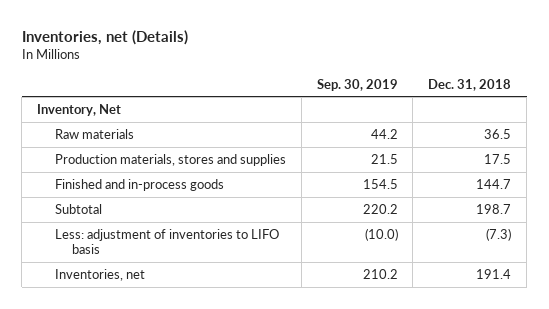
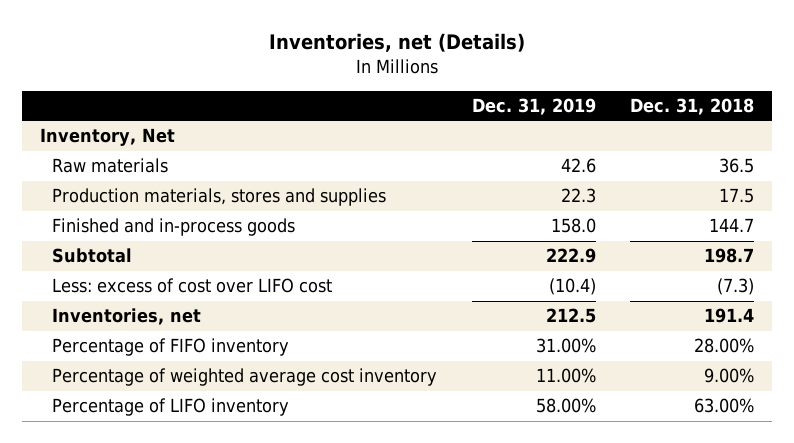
[316,78,398,91] Sep. 30, 2019 -> none
none -> [471,97,596,115] Dec. 31, 2019
[54,228,279,255] Less: adjustment of inventories to LIFO basis -> [52,278,333,294] Less: excess of cost over LIFO cost
none -> [52,338,290,357] Percentage of FIFO inventory
none -> [52,368,438,387] Percentage of weighted average cost inventory
none -> [52,398,290,417] Percentage of LIFO inventory

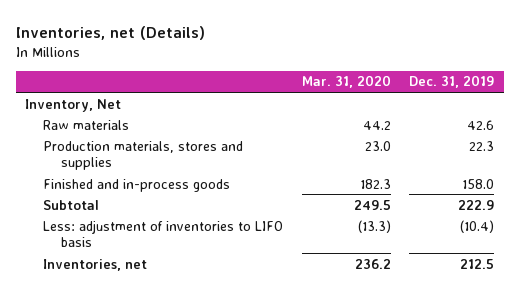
[630,97,755,115] Dec. 31, 2018 -> none
none -> [301,75,391,89] Mar. 31, 2020
[52,278,333,294] Less: excess of cost over LIFO cost -> [43,219,284,248] Less: adjustment of inventories to LIFO basis
[52,338,290,357] Percentage of FIFO inventory -> none
[52,368,438,387] Percentage of weighted average cost inventory -> none
[52,398,290,417] Percentage of LIFO inventory -> none

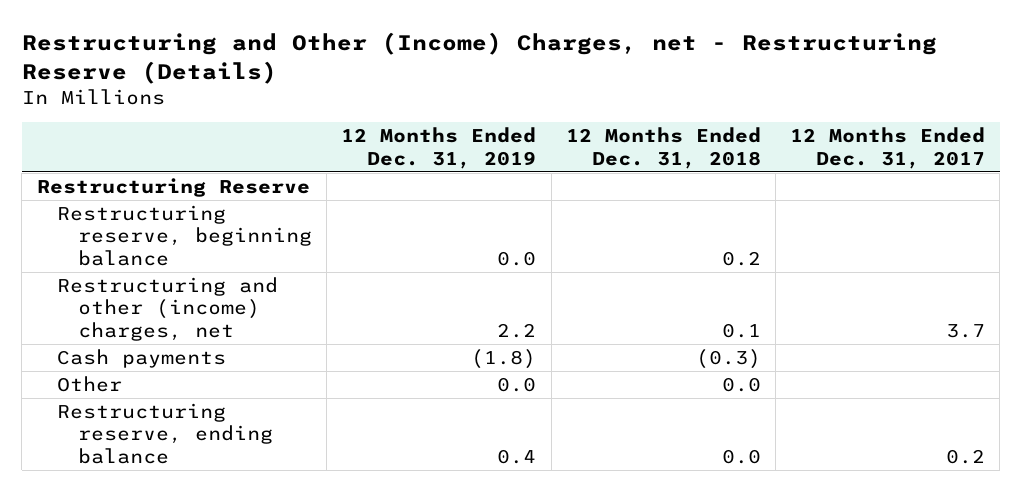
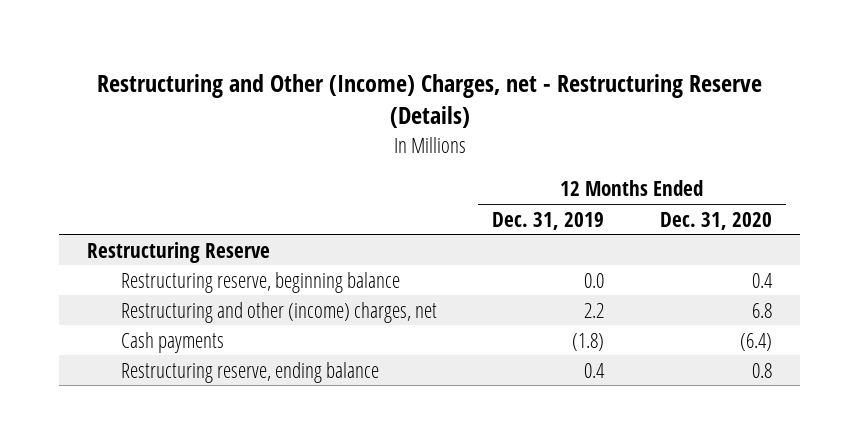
[565,127,761,169] 12 Months Ended Dec. 31, 2018 -> none
[790,127,986,169] 12 Months Ended Dec. 31, 2017 -> none
none -> [660,211,773,230] Dec. 31, 2020
[57,375,123,392] Other -> none

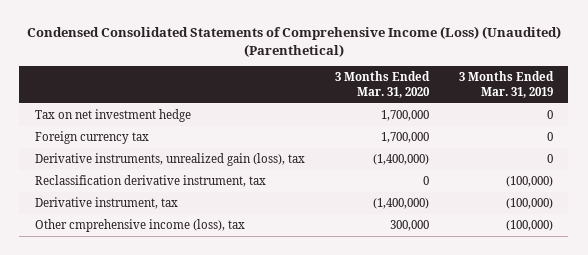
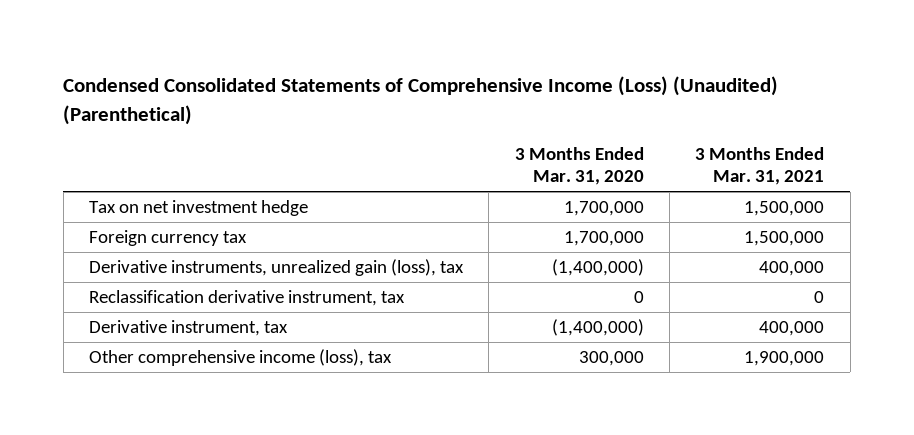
[459,71,555,98] 3 Months Ended Mar. 31, 2019 -> none
none -> [695,147,825,186] 3 Months Ended Mar. 31, 2021
[34,219,245,233] Other cmprehensive income (loss), tax -> [89,349,393,367] Other comprehensive income (loss), tax

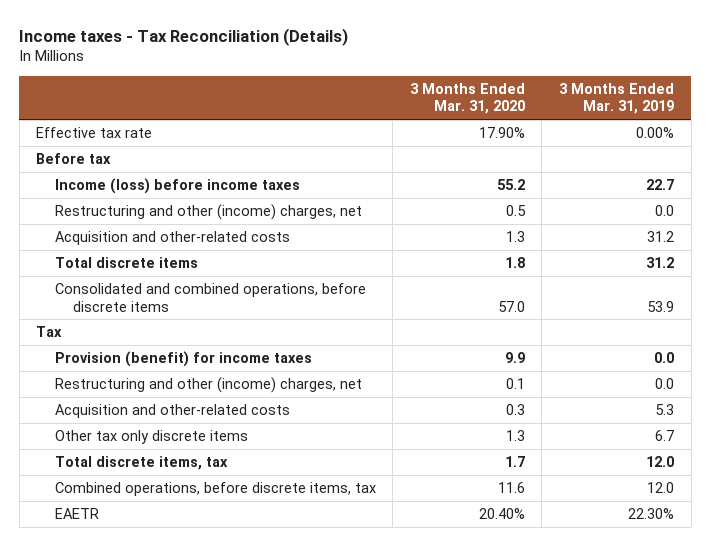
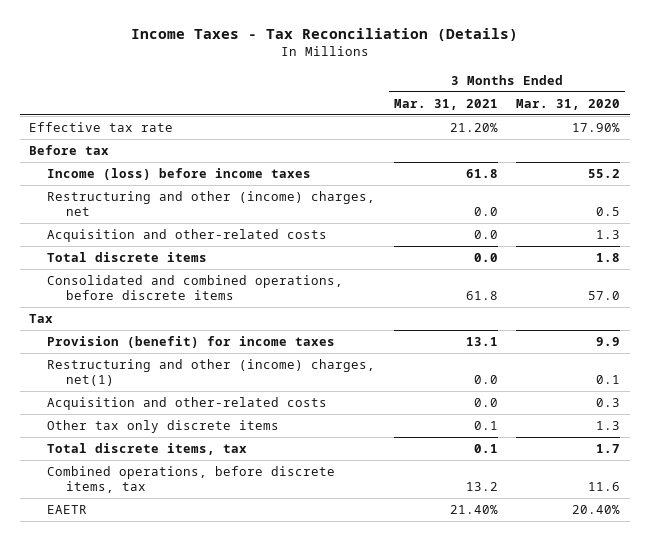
[19,27,349,46] Income taxes - Tax Reconciliation (Details) -> [130,28,518,42] Income Taxes - Tax Reconciliation (Details)
[559,83,675,115] 3 Months Ended Mar. 31, 2019 -> none
none -> [393,98,498,110] Mar. 31, 2021
[54,377,362,394] Restructuring and other (income) charges, net -> [47,359,376,387] Restructuring and other (income) charges, net(1)

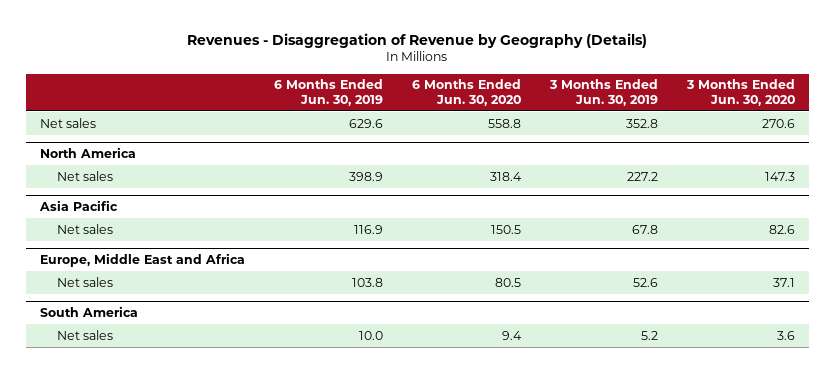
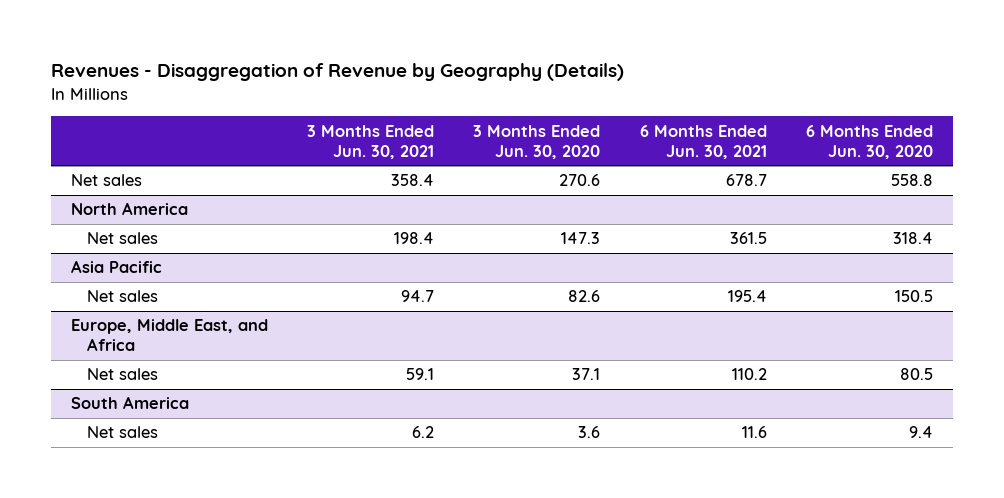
[273,79,383,106] 6 Months Ended Jun. 30, 2019 -> none
[548,79,658,106] 3 Months Ended Jun. 30, 2019 -> none
none -> [307,124,435,159] 3 Months Ended Jun. 30, 2021
none -> [639,124,767,159] 6 Months Ended Jun. 30, 2021
[39,252,245,267] Europe, Middle East and Africa -> [70,319,268,352] Europe, Middle East, and Africa

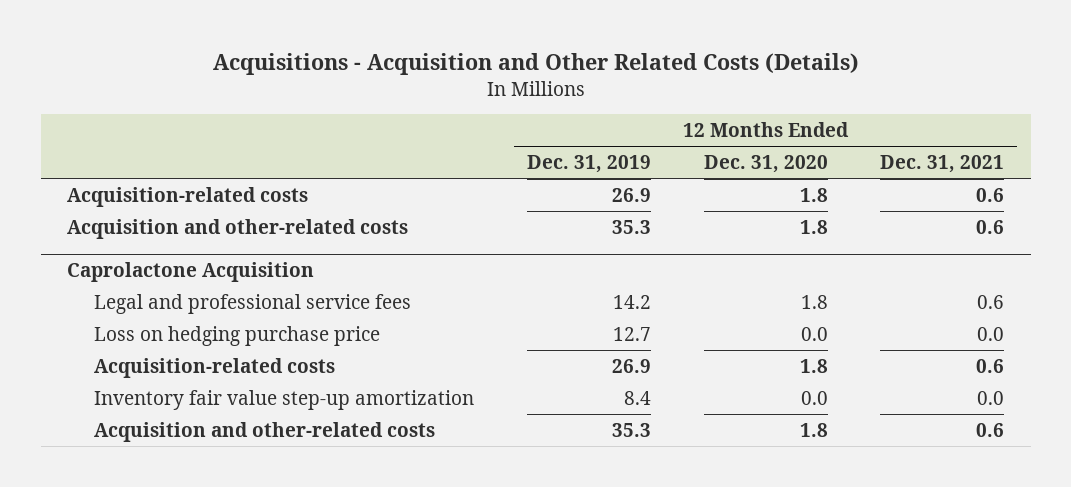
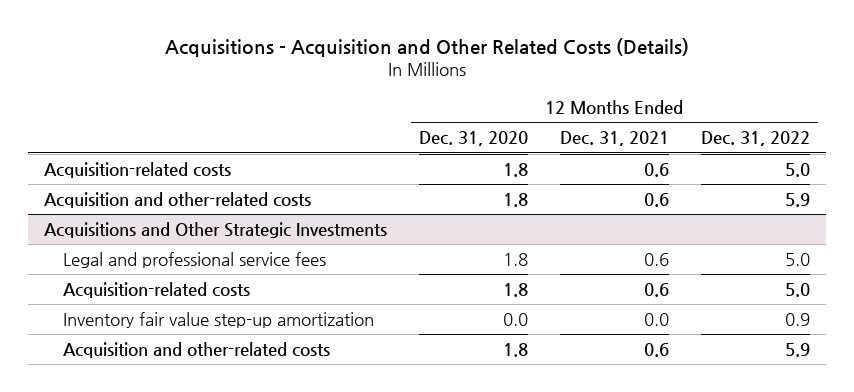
[526,154,651,173] Dec. 31, 2019 -> none
none -> [700,131,810,147] Dec. 31, 2022
[66,262,314,283] Caprolactone Acquisition -> none
none -> [44,221,388,238] Acquisitions and Other Strategic Investments
[94,325,381,346] Loss on hedging purchase price -> none

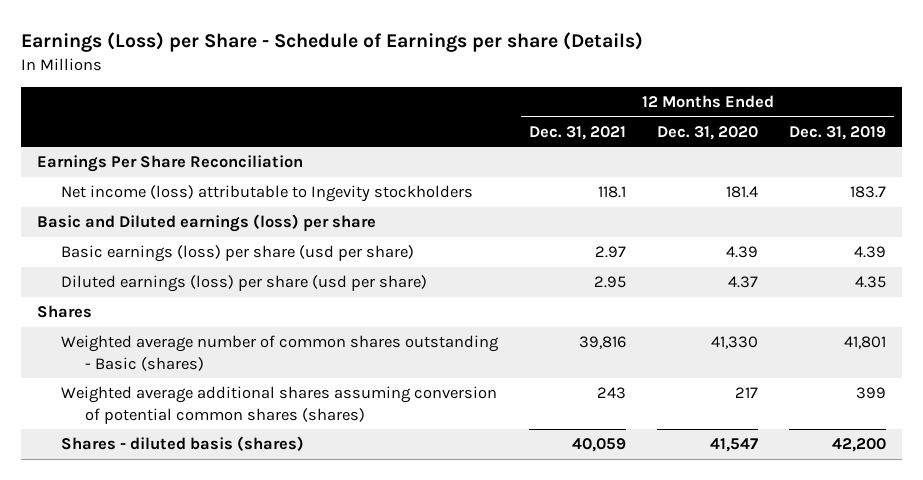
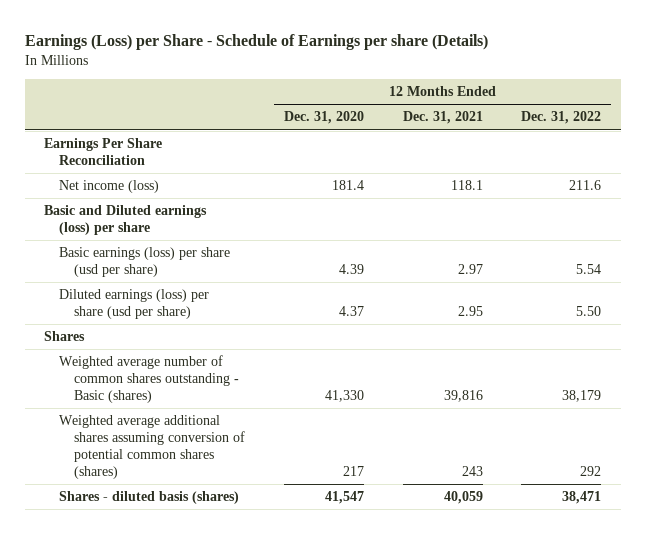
[789,125,887,140] Dec. 31, 2019 -> none
none -> [521,111,602,125] Dec. 31, 2022
[60,185,473,203] Net income (loss) attributable to Ingevity stockholders -> [59,180,160,194] Net income (loss)

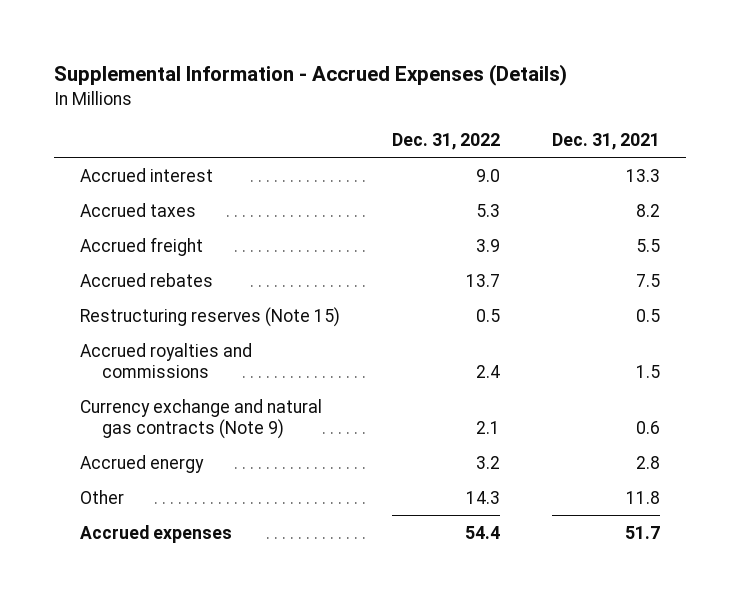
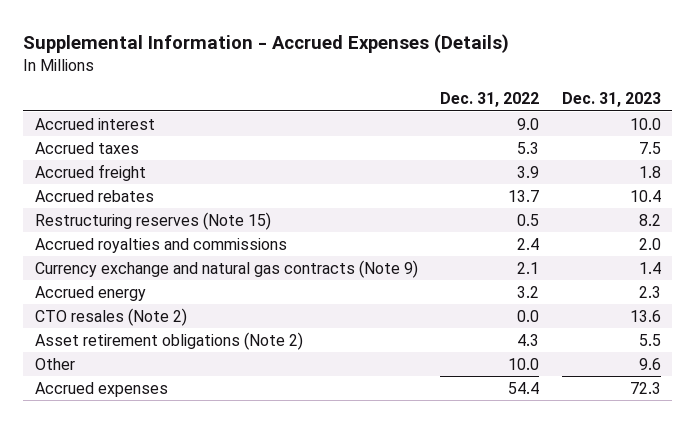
[551,133,660,151] Dec. 31, 2021 -> none
none -> [561,92,661,108] Dec. 31, 2023
none -> [34,307,187,326] CTO resales (Note 2)
none -> [34,331,303,350] Asset retirement obligations (Note 2)
[465,490,500,504] 14.3 -> [508,357,540,370] 10.0

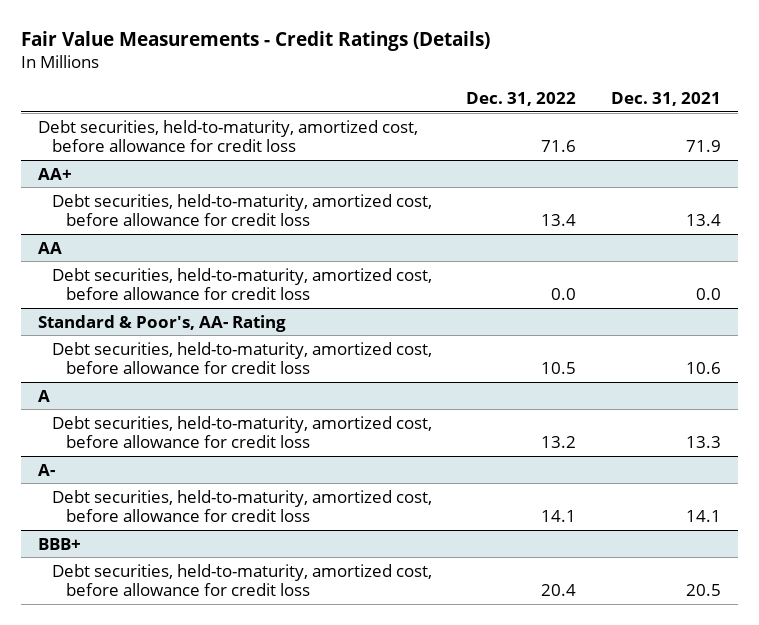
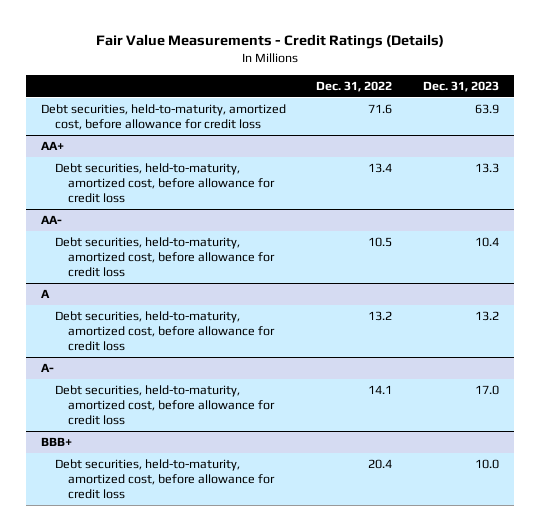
[610,92,721,107] Dec. 31, 2021 -> none
none -> [422,80,499,92] Dec. 31, 2023
[37,241,62,254] AA -> none
[51,267,432,301] Debt securities, held-to-maturity, amortized cost, before allowance for credit loss -> none
[37,314,286,332] Standard & Poor's, AA- Rating -> [40,215,62,225] AA-

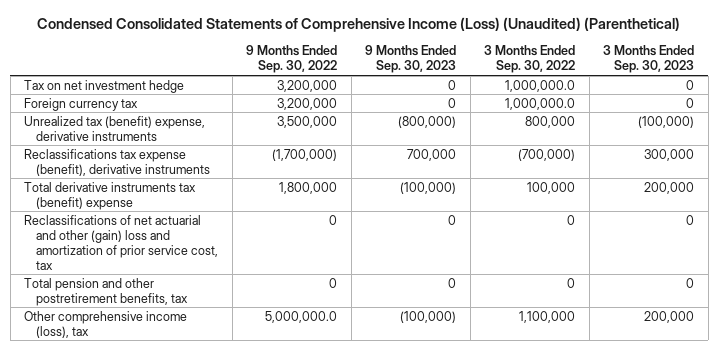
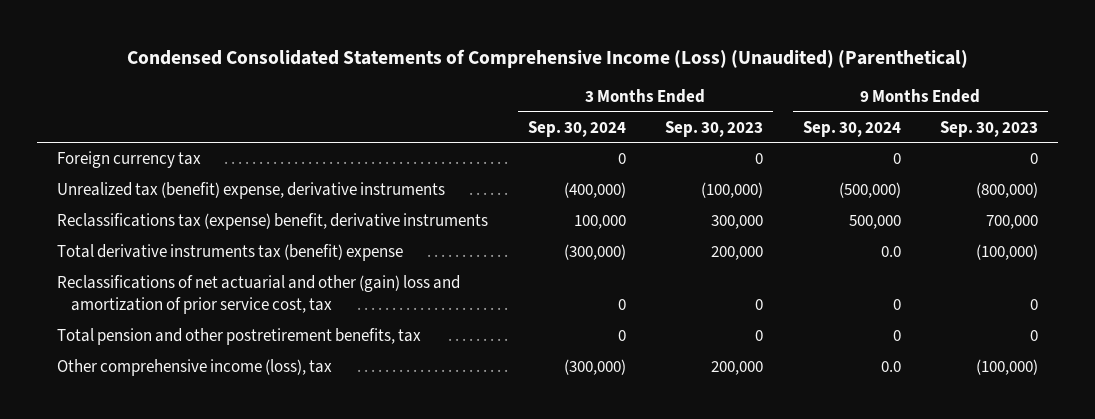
[246,45,338,74] 9 Months Ended Sep. 30, 2022 -> none
[484,45,576,74] 3 Months Ended Sep. 30, 2022 -> none
none -> [527,120,626,137] Sep. 30, 2024
none -> [802,120,901,137] Sep. 30, 2024
[24,79,185,93] Tax on net investment hedge -> none
[24,148,211,176] Reclassifications tax expense (benefit), derivative instruments -> [56,213,488,231] Reclassifications tax (expense) benefit, derivative instruments

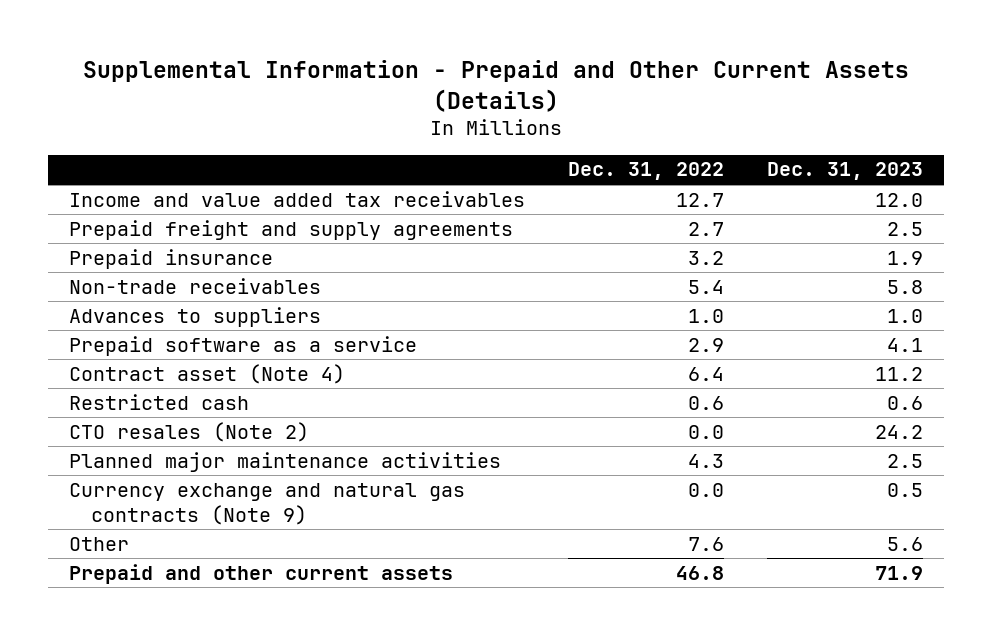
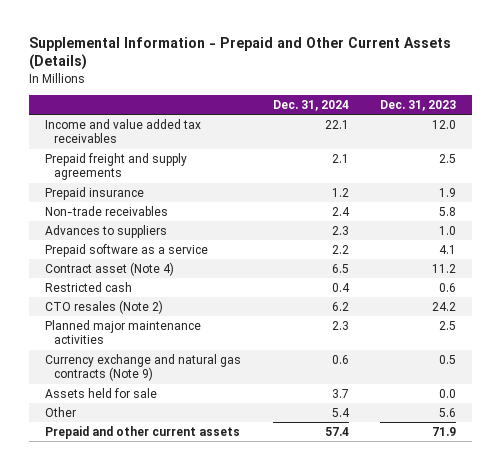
[568,162,725,181] Dec. 31, 2022 -> none
none -> [272,99,349,111] Dec. 31, 2024
none -> [45,387,158,398] Assets held for sale

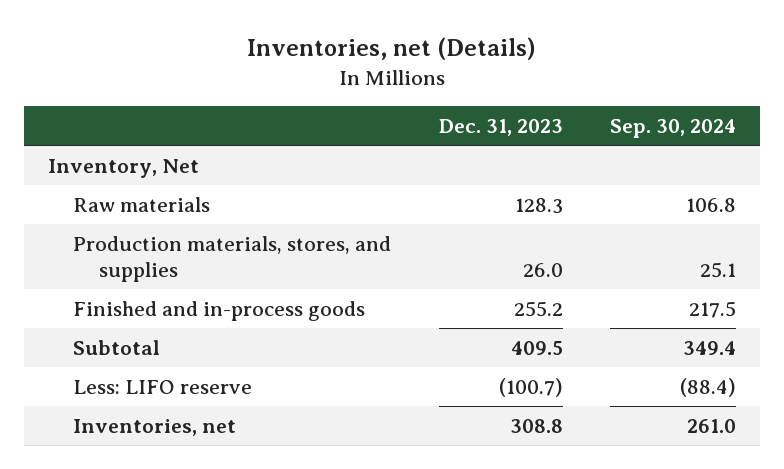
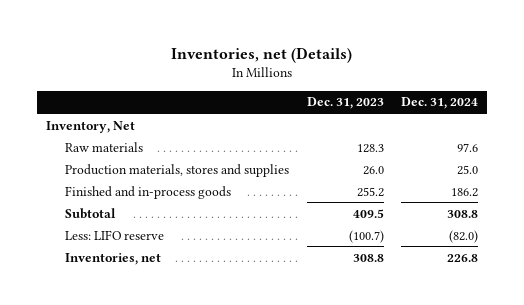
[610,118,737,138] Sep. 30, 2024 -> none
none -> [401,97,479,110] Dec. 31, 2024
[73,235,392,282] Production materials, stores, and supplies -> [64,163,289,177] Production materials, stores and supplies

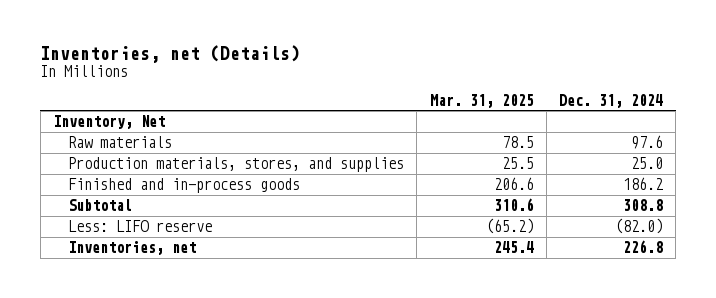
[306,97,384,110] Dec. 31, 2023 -> none
none -> [429,93,534,108] Mar. 31, 2025
[64,163,289,177] Production materials, stores and supplies -> [68,157,405,173] Production materials, stores, and supplies

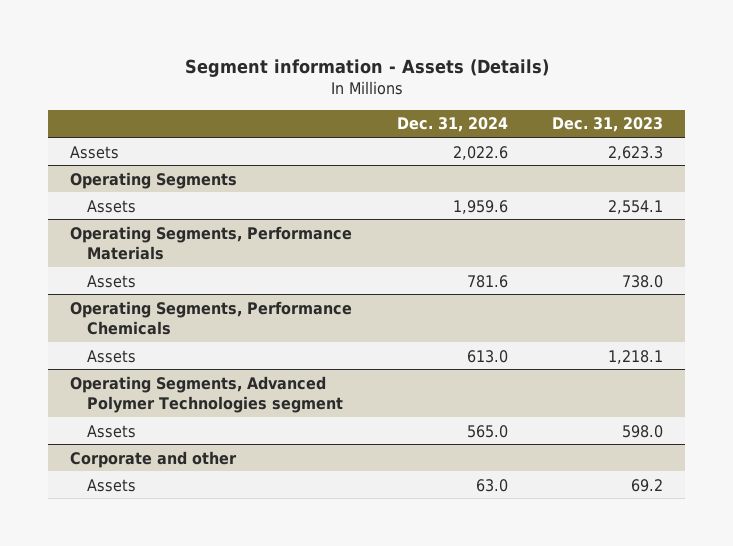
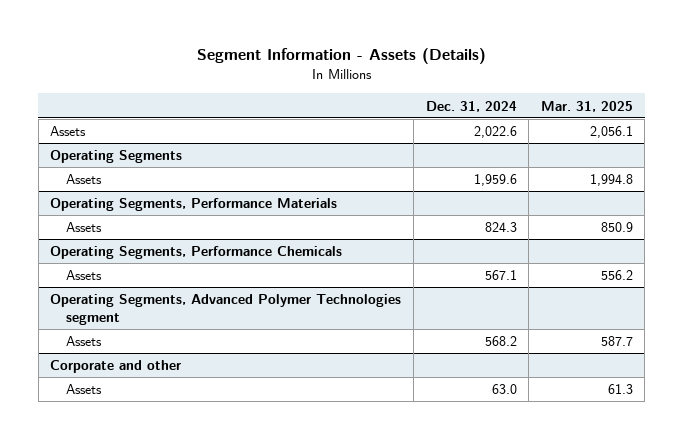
[184,58,549,77] Segment information - Assets (Details) -> [196,48,486,65] Segment Information - Assets (Details)
[551,117,663,133] Dec. 31, 2023 -> none
none -> [540,100,633,112] Mar. 31, 2025
[466,274,508,288] 781.6 -> [484,222,517,233] 824.3
[466,349,508,363] 613.0 -> [484,270,517,281] 567.1
[466,424,508,438] 565.0 -> [484,336,517,347] 568.2

